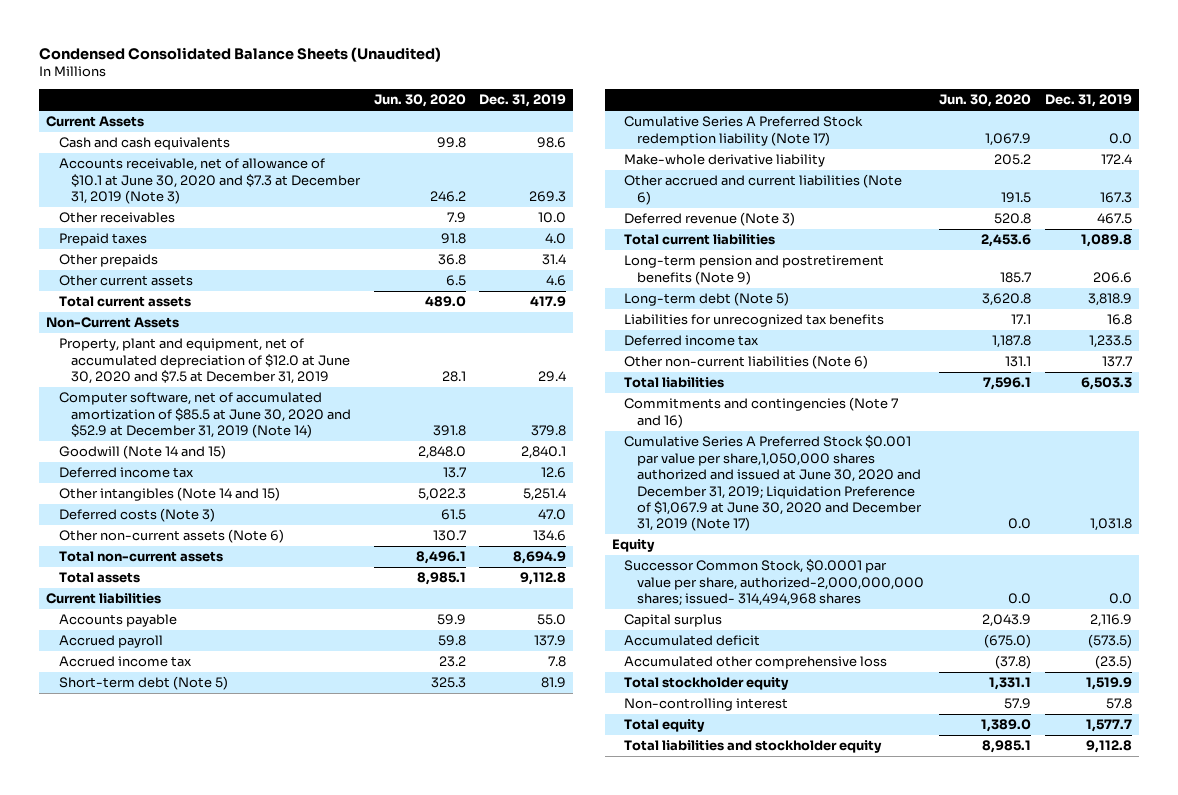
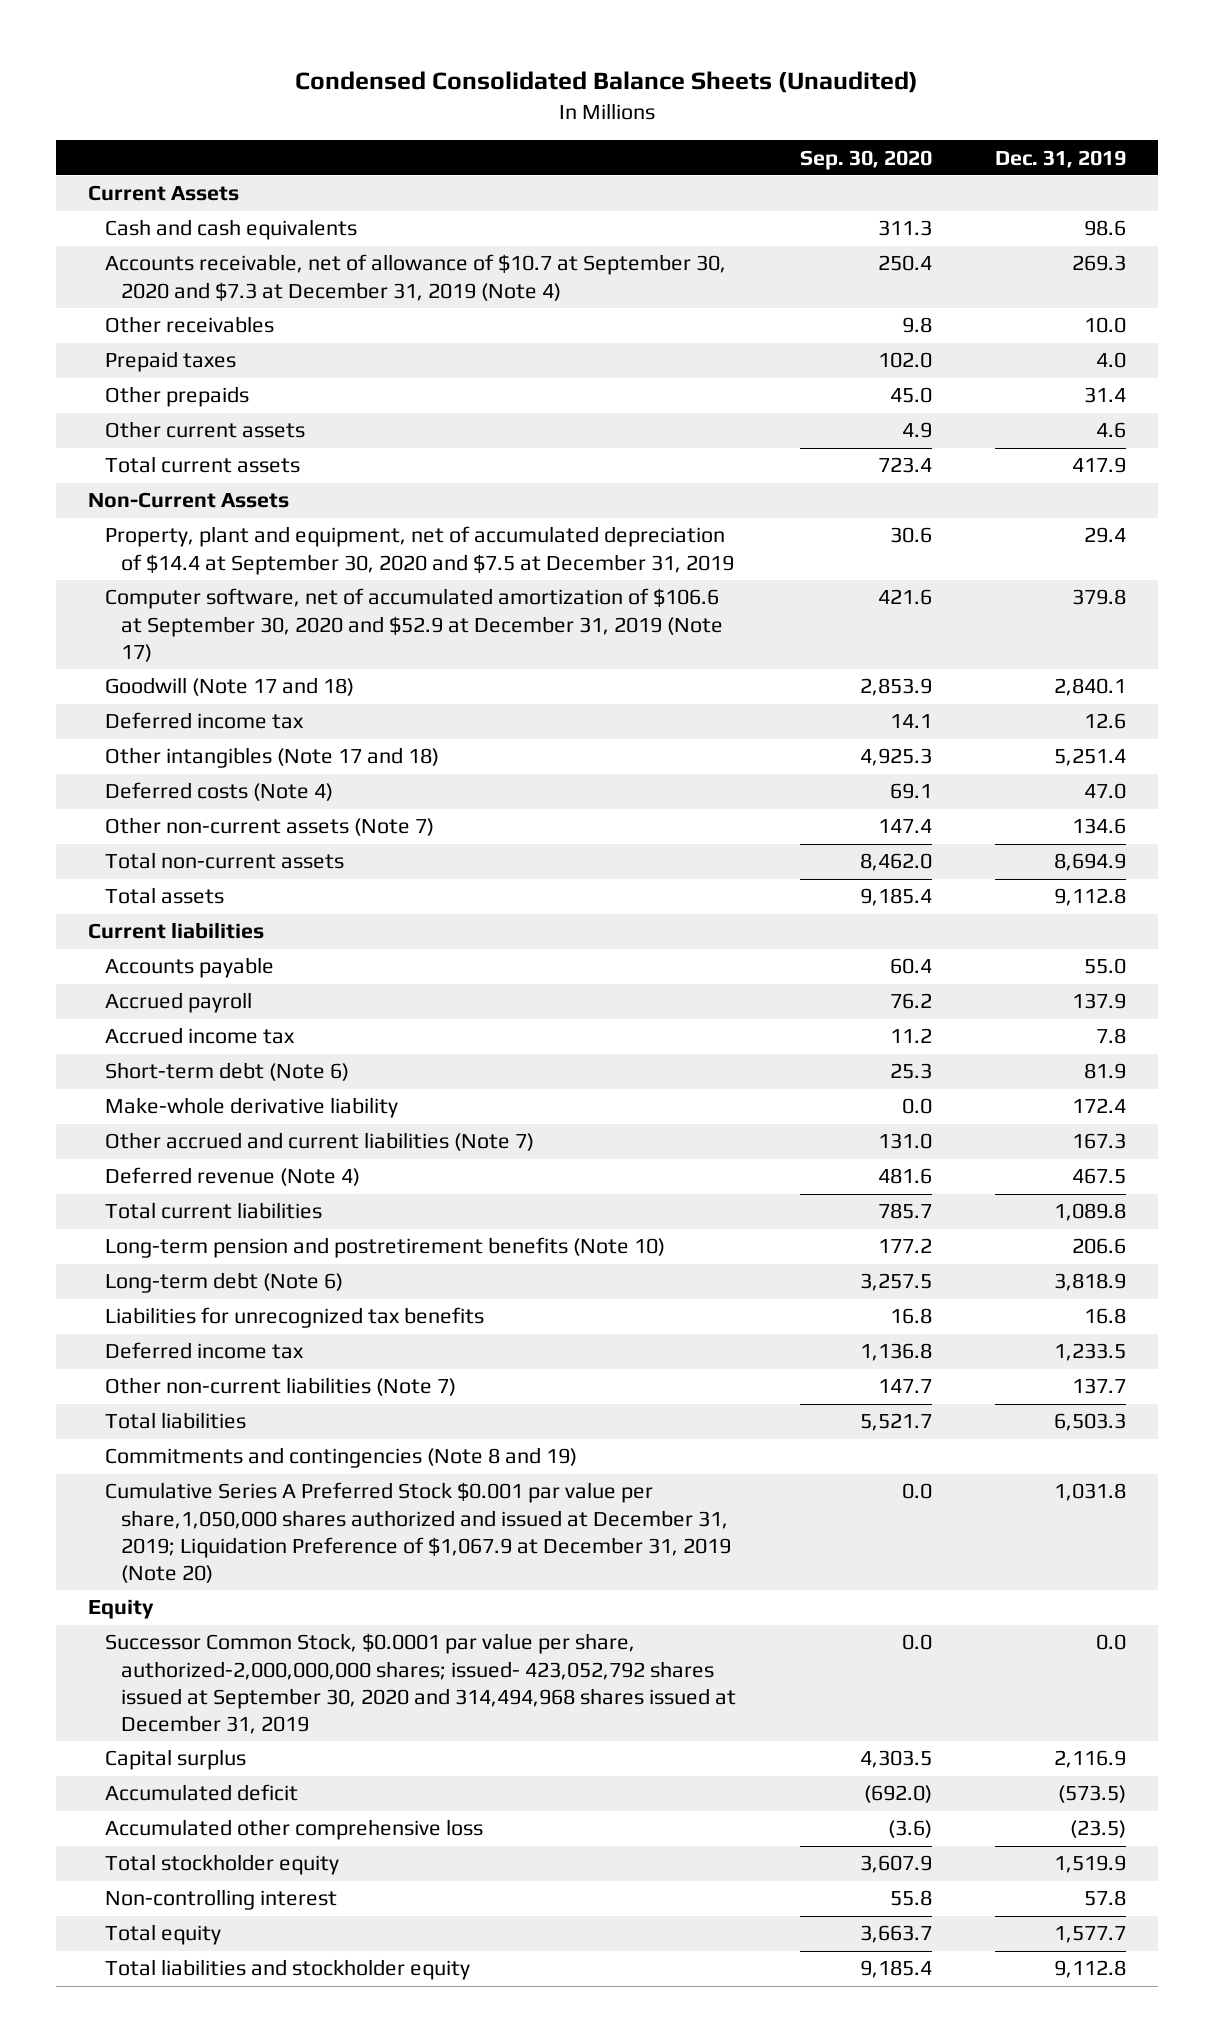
[373,94,466,108] Jun. 30, 2020 -> none
none -> [799,149,932,170] Sep. 30, 2020
[58,158,362,205] Accounts receivable, net of allowance of $10.1 at June 30, 2020 and $7.3 at December 31, 2019 (Note 3) -> [104,254,726,302] Accounts receivable, net of allowance of $10.7 at September 30, 2020 and $7.3 at December 31, 2019 (Note 4)
[58,338,351,385] Property, plant and equipment, net of accumulated depreciation of $12.0 at June 30, 2020 and $7.5 at December 31, 2019 -> [104,526,735,575] Property, plant and equipment, net of accumulated depreciation of $14.4 at September 30, 2020 and $7.5 at December 31, 2019
[58,392,352,439] Computer software, net of accumulated amortization of $85.5 at June 30, 2020 and $52.9 at December 31, 2019 (Note 14) -> [104,588,724,662] Computer software, net of accumulated amortization of $106.6 at September 30, 2020 and $52.9 at December 31, 2019 (Note 17)
[58,445,226,460] Goodwill (Note 14 and 15) -> [104,677,354,697] Goodwill (Note 17 and 18)
[58,487,280,502] Other intangibles (Note 14 and 15) -> [104,747,439,769] Other intangibles (Note 17 and 18)
[58,508,215,523] Deferred costs (Note 3) -> [104,782,333,802] Deferred costs (Note 4)
[58,529,284,544] Other non-current assets (Note 6) -> [104,817,434,837] Other non-current assets (Note 7)
[624,116,864,146] Cumulative Series A Preferred Stock redemption liability (Note 17) -> none
[58,676,228,691] Short-term debt (Note 5) -> [104,1062,349,1082] Short-term debt (Note 6)
[624,174,903,205] Other accrued and current liabilities (Note 6) -> [104,1132,534,1152] Other accrued and current liabilities (Note 7)
[624,212,796,227] Deferred revenue (Note 3) -> [104,1167,360,1187] Deferred revenue (Note 4)
[624,255,885,285] Long-term pension and postretirement benefits (Note 9) -> [104,1237,665,1259] Long-term pension and postretirement benefits (Note 10)
[624,292,790,307] Long-term debt (Note 5) -> [104,1272,343,1294] Long-term debt (Note 6)
[624,355,869,370] Other non-current liabilities (Note 6) -> [104,1377,456,1397] Other non-current liabilities (Note 7)
[624,397,899,428] Commitments and contingencies (Note 7 and 16) -> [104,1447,577,1469] Commitments and contingencies (Note 8 and 19)
[624,435,922,532] Cumulative Series A Preferred Stock $0.001 par value per share,1,050,000 shares authorized and issued at June 30, 2020 and December 31, 2019; Liquidation Preference of $1,067.9 at June 30, 2020 and December 31, 2019 (Note 17) -> [104,1482,732,1583] Cumulative Series A Preferred Stock $0.001 par value per share,1,050,000 shares authorized and issued at December 31, 2019; Liquidation Preference of $1,067.9 at December 31, 2019 (Note 20)
[624,559,924,607] Successor Common Stock, $0.0001 par value per share, authorized-2,000,000,000 shares; issued- 314,494,968 shares -> [104,1633,737,1734] Successor Common Stock, $0.0001 par value per share, authorized-2,000,000,000 shares; issued- 423,052,792 shares issued at September 30, 2020 and 314,494,968 shares issued at December 31, 2019

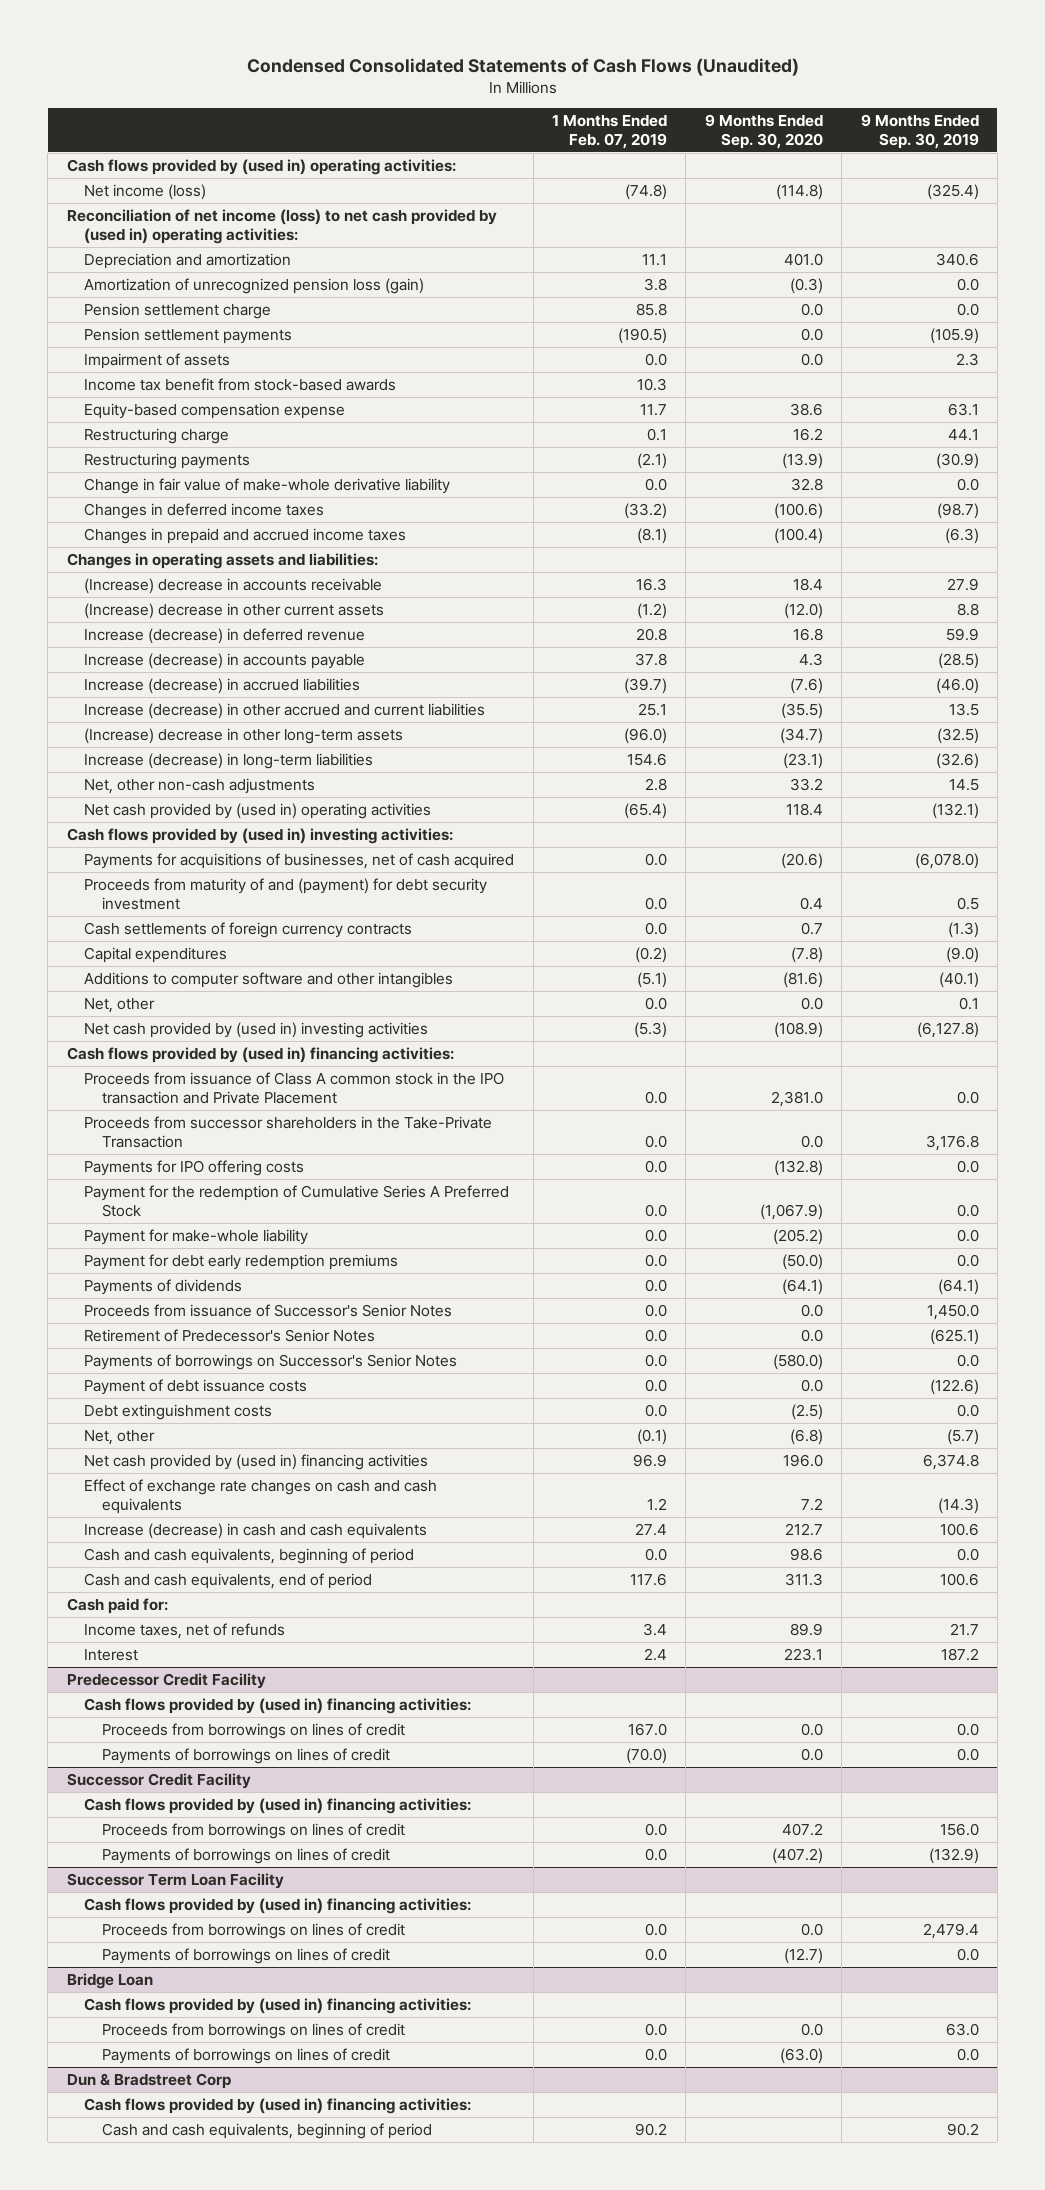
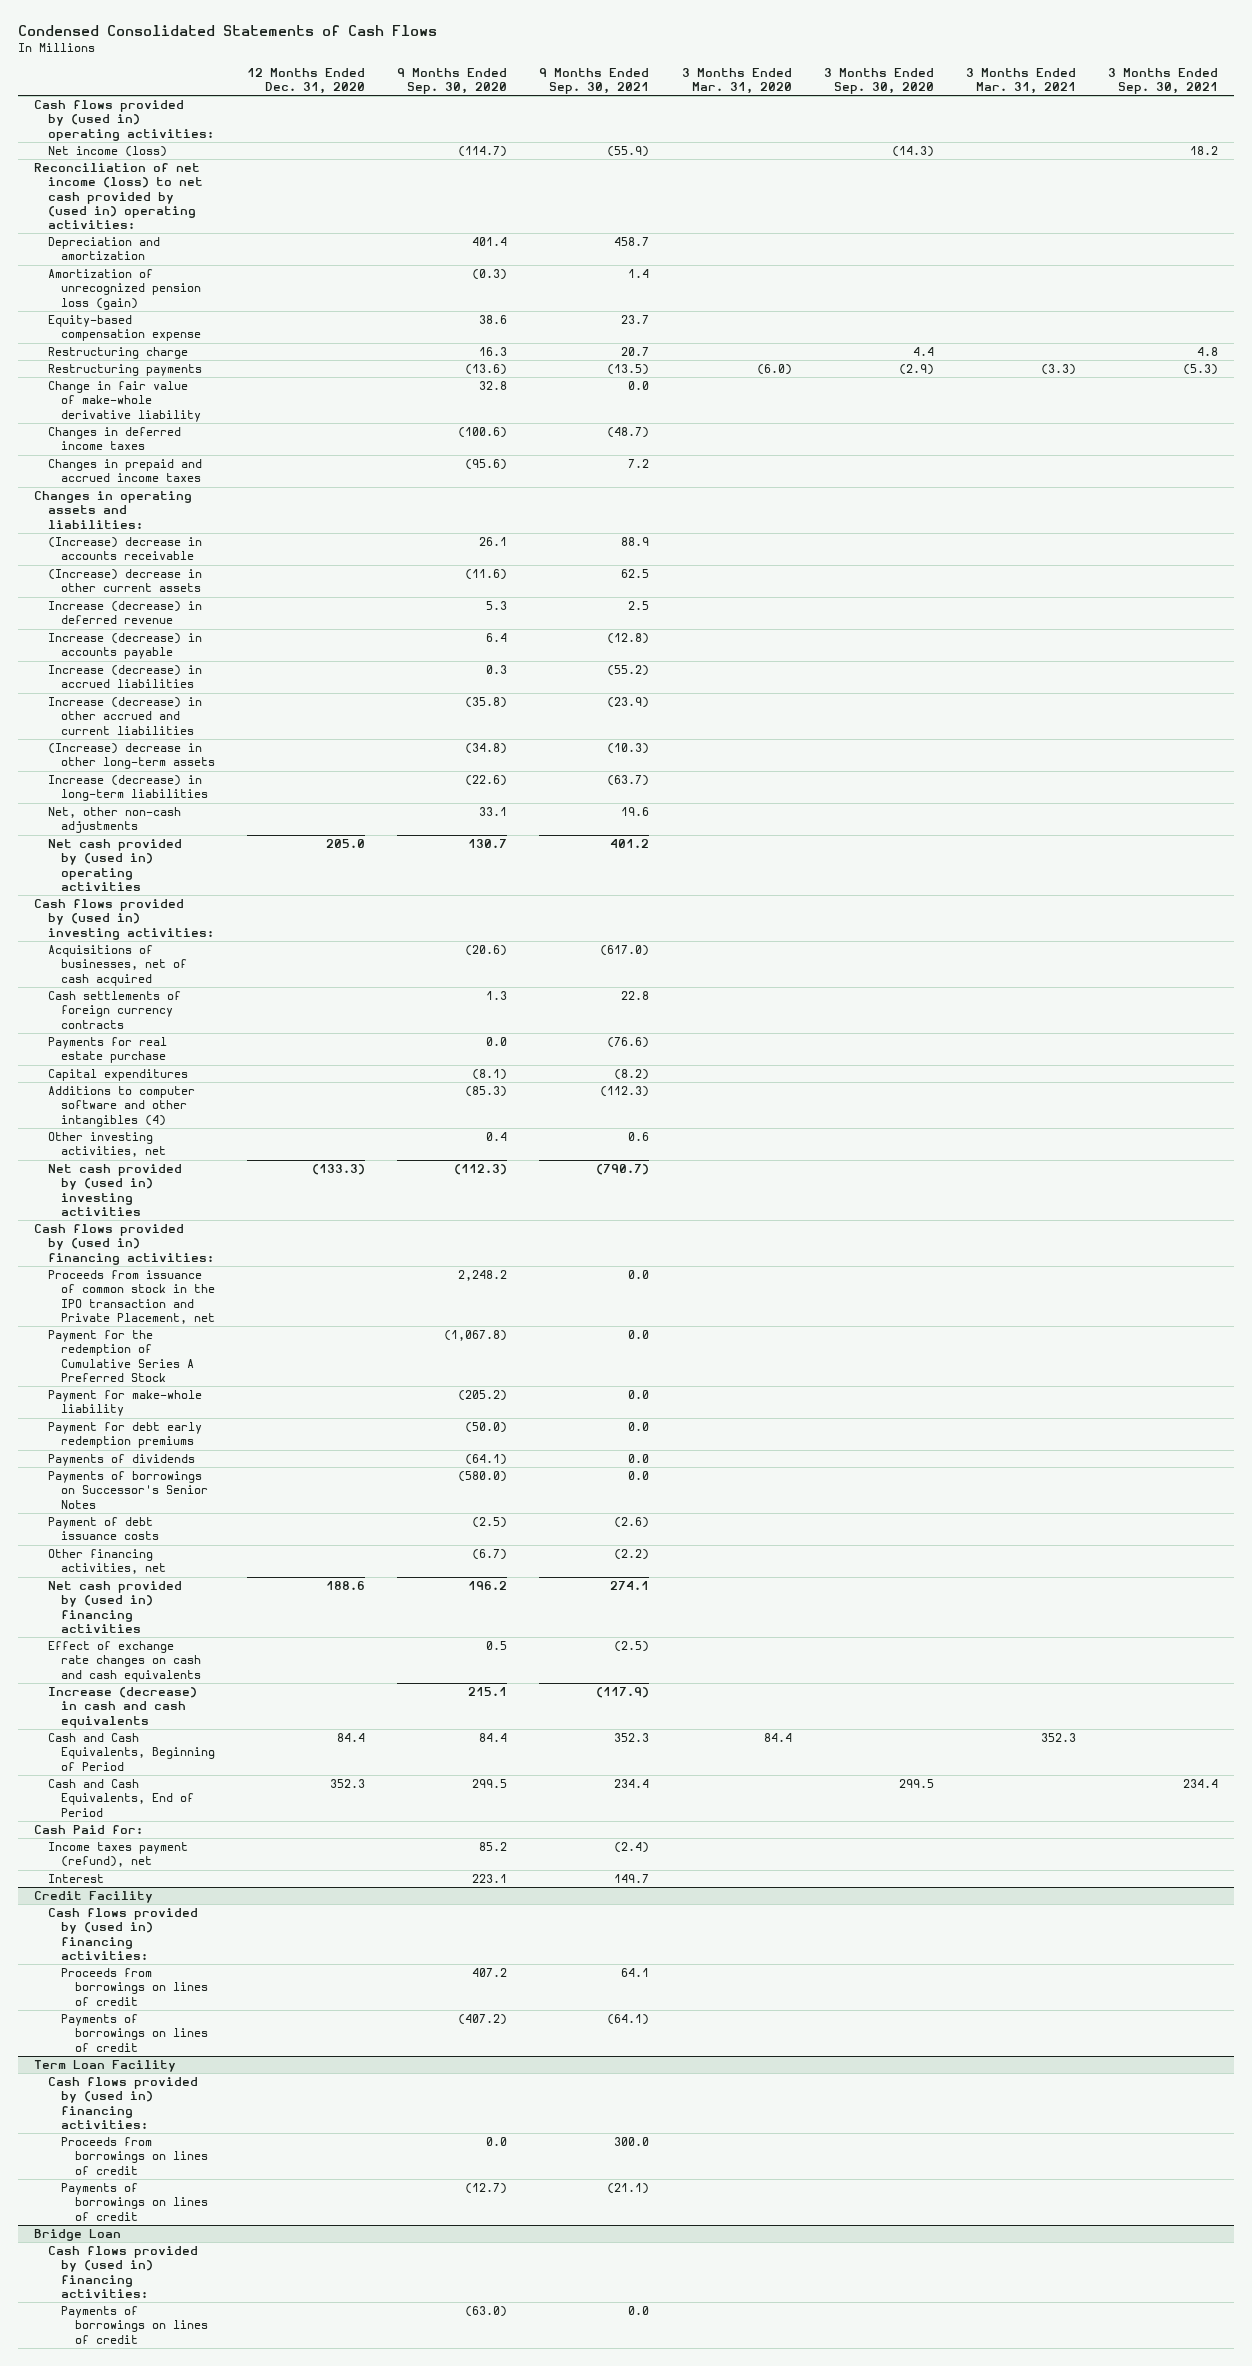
[246,57,799,76] Condensed Consolidated Statements of Cash Flows (Unaudited) -> [18,25,438,37] Condensed Consolidated Statements of Cash Flows
[552,115,668,150] 1 Months Ended Feb. 07, 2019 -> none
[860,114,979,150] 9 Months Ended Sep. 30, 2019 -> none
none -> [247,67,366,94] 12 Months Ended Dec. 31, 2020
none -> [539,67,650,94] 9 Months Ended Sep. 30, 2021
none -> [681,67,792,94] 3 Months Ended Mar. 31, 2020
none -> [823,67,934,94] 3 Months Ended Sep. 30, 2020
none -> [965,67,1076,94] 3 Months Ended Mar. 31, 2021
none -> [1107,67,1218,94] 3 Months Ended Sep. 30, 2021
[775,183,823,200] (114.8) -> [458,146,508,158] (114.7)
[783,252,823,266] 401.0 -> [472,237,508,247] 401.4
[84,302,272,319] Pension settlement charge -> none
[84,327,293,344] Pension settlement payments -> none
[84,352,231,369] Impairment of assets -> none
[84,377,397,391] Income tax benefit from stock-based awards -> none
[792,427,823,441] 16.2 -> [479,347,508,357] 16.3
[781,452,823,469] (13.9) -> [465,364,508,376] (13.6)
[773,527,823,544] (100.4) -> [465,459,508,471] (95.6)
[792,577,823,591] 18.4 -> [479,537,508,547] 26.1
[783,602,823,619] (12.0) -> [465,569,508,581] (11.6)
[792,627,823,641] 16.8 -> [486,601,508,611] 5.3
[798,652,823,666] 4.3 -> [486,633,508,643] 6.4
[789,677,823,694] (7.6) -> [486,665,508,675] 0.3
[780,702,823,719] (35.5) -> [465,697,508,709] (35.8)
[779,727,823,744] (34.7) -> [465,743,508,755] (34.8)
[782,752,823,769] (23.1) -> [465,775,508,787] (22.6)
[789,777,823,791] 33.2 -> [479,807,508,817] 33.1
[785,802,823,816] 118.4 -> [468,839,508,849] 130.7
[84,877,488,910] Proceeds from maturity of and (payment) for debt security investment -> none
[84,852,515,869] Payments for acquisitions of businesses, net of cash acquired -> [47,945,188,986] Acquisitions of businesses, net of cash acquired
[800,921,823,935] 0.7 -> [486,991,508,1001] 1.3
none -> [47,1037,167,1064] Payments for real estate purchase
[790,946,823,963] (7.8) -> [472,1069,508,1081] (8.1)
[84,971,454,988] Additions to computer software and other intangibles -> [47,1086,195,1127] Additions to computer software and other intangibles (4)
[782,971,823,988] (81.6) -> [465,1086,508,1098] (85.3)
[84,997,156,1013] Net, other -> [47,1132,167,1158] Other investing activities, net
[800,996,823,1010] 0.0 -> [486,1132,508,1142] 0.4
[773,1021,823,1038] (108.9) -> [454,1164,508,1176] (112.3)
[84,1115,493,1148] Proceeds from successor shareholders in the Take-Private Transaction -> none
[84,1159,305,1176] Payments for IPO offering costs -> none
[84,1071,505,1104] Proceeds from issuance of Class A common stock in the IPO transaction and Private Placement -> [47,1270,216,1324] Proceeds from issuance of common stock in the IPO transaction and Private Placement, net
[770,1090,823,1107] 2,381.0 -> [458,1270,508,1282] 2,248.2
[759,1203,823,1220] (1,067.9) -> [444,1330,508,1342] (1,067.8)
[84,1303,453,1317] Proceeds from issuance of Successor's Senior Notes -> none
[84,1328,376,1342] Retirement of Predecessor's Senior Notes -> none
[84,1403,273,1420] Debt extinguishment costs -> none
[800,1378,823,1392] 0.0 -> [472,1517,508,1529] (2.5)
[84,1429,156,1445] Net, other -> [47,1549,167,1575] Other financing activities, net
[789,1428,823,1445] (6.8) -> [472,1549,508,1561] (6.7)
[782,1453,823,1467] 196.0 -> [468,1581,508,1591] 196.2
[800,1497,823,1511] 7.2 -> [486,1641,508,1651] 0.5
[784,1522,823,1536] 212.7 -> [468,1687,508,1697] 215.1
[84,1547,415,1564] Cash and cash equivalents, beginning of period -> [47,1733,216,1771] Cash and Cash Equivalents, Beginning of Period
[789,1547,823,1561] 98.6 -> [479,1733,508,1743] 84.4
[84,1572,373,1589] Cash and cash equivalents, end of period -> [47,1779,195,1817] Cash and Cash Equivalents, End of Period
[784,1572,823,1586] 311.3 -> [472,1779,508,1789] 299.5
[66,1597,168,1614] Cash paid for: -> [34,1825,144,1835] Cash Paid for:
[84,1622,286,1639] Income taxes, net of refunds -> [47,1842,188,1868] Income taxes payment (refund), net
[789,1622,823,1636] 89.9 -> [479,1842,508,1852] 85.2
[66,1672,266,1689] Predecessor Credit Facility -> none
[84,1697,472,1714] Cash flows provided by (used in) financing activities: -> none
[101,1722,405,1739] Proceeds from borrowings on lines of credit -> none
[101,1747,390,1764] Payments of borrowings on lines of credit -> none
[66,1772,251,1789] Successor Credit Facility -> [34,1891,154,1904] Credit Facility
[66,1872,284,1889] Successor Term Loan Facility -> [34,2060,177,2073] Term Loan Facility
[101,2022,405,2039] Proceeds from borrowings on lines of credit -> none
[66,2072,231,2089] Dun & Bradstreet Corp -> none
[84,2097,472,2114] Cash flows provided by (used in) financing activities: -> none
[101,2122,432,2139] Cash and cash equivalents, beginning of period -> none

